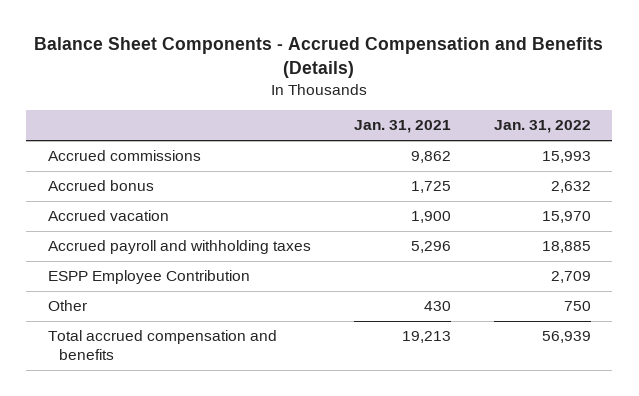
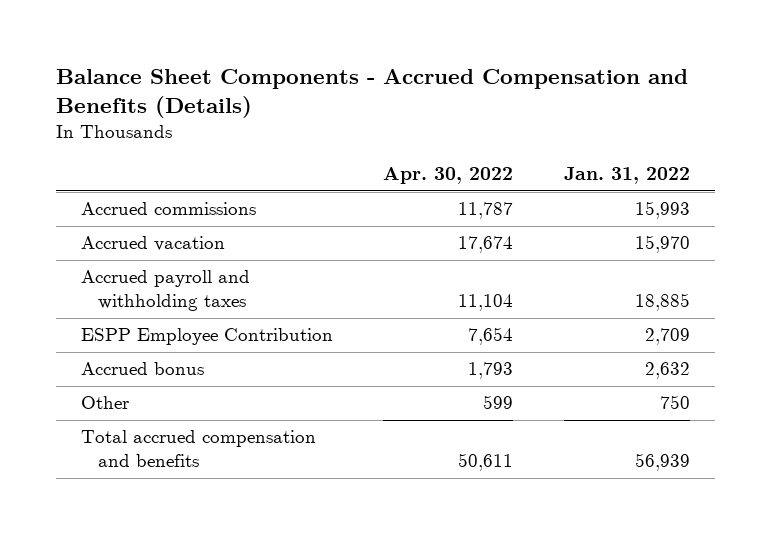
[353,120,451,134] Jan. 31, 2021 -> none
none -> [383,167,514,185] Apr. 30, 2022
[47,180,154,192] Accrued bonus -> [80,362,204,376] Accrued bonus

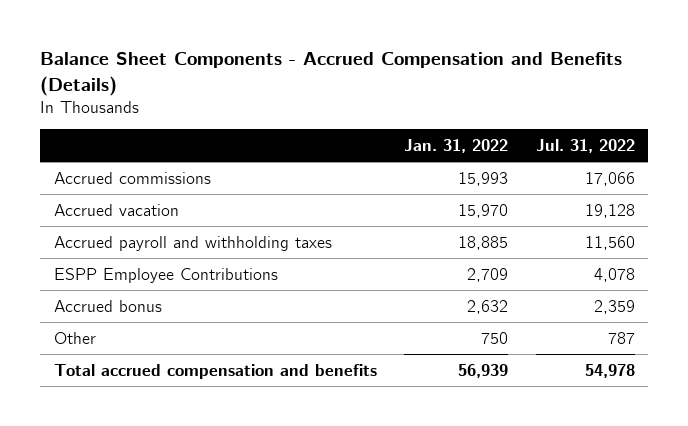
[383,167,514,185] Apr. 30, 2022 -> none
none -> [535,138,635,153] Jul. 31, 2022
[80,328,333,346] ESPP Employee Contribution -> [53,267,278,283] ESPP Employee Contributions

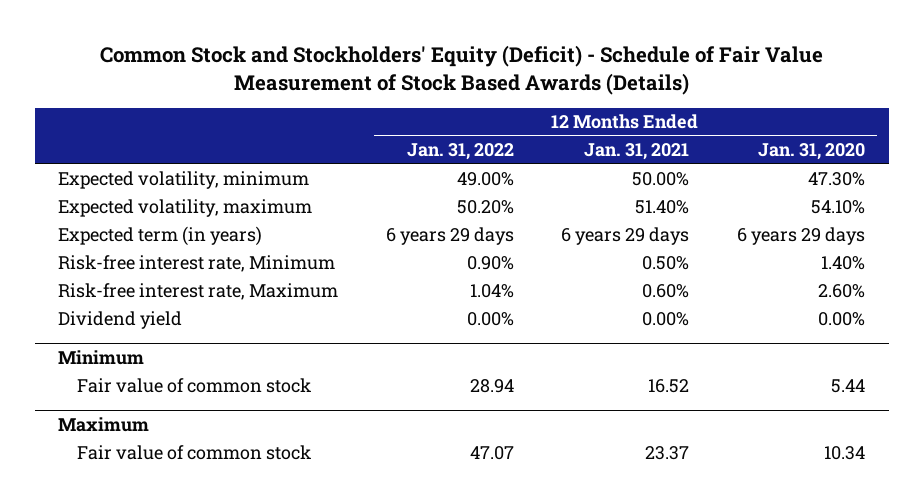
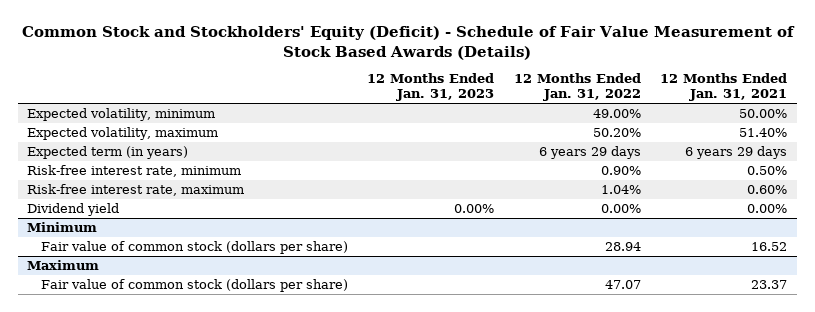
[758,143,866,161] Jan. 31, 2020 -> none
none -> [367,73,495,102] 12 Months Ended Jan. 31, 2023
[58,255,336,273] Risk-free interest rate, Minimum -> [27,164,242,177] Risk-free interest rate, minimum
[58,283,339,301] Risk-free interest rate, Maximum -> [27,183,245,196] Risk-free interest rate, maximum
[77,378,312,394] Fair value of common stock -> [40,240,348,254] Fair value of common stock (dollars per share)
[77,445,312,461] Fair value of common stock -> [40,278,348,292] Fair value of common stock (dollars per share)

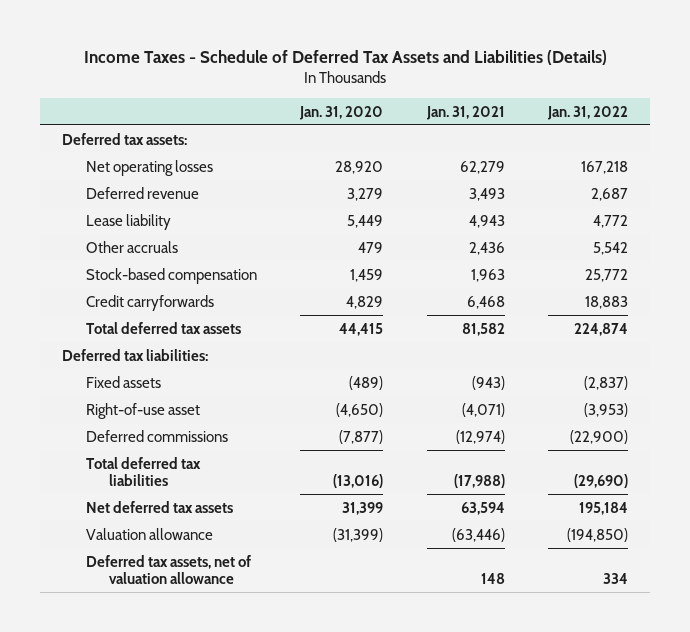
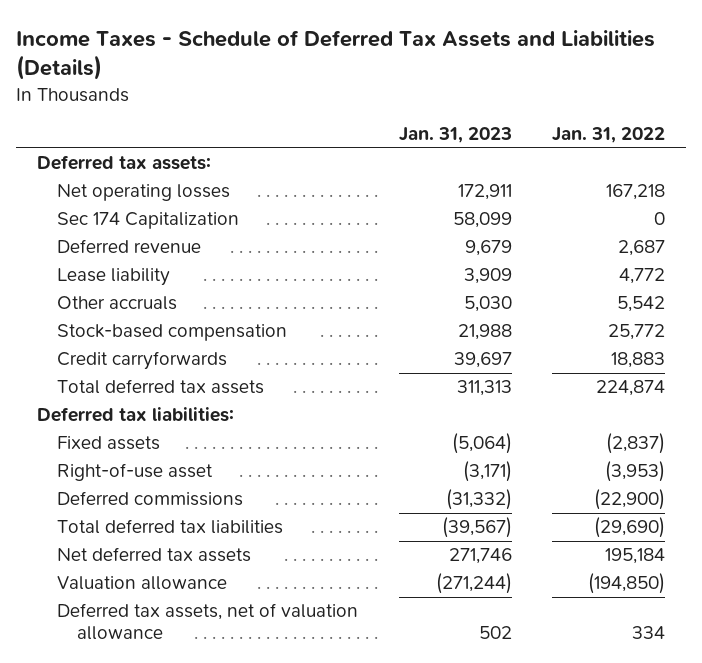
[299,105,384,120] Jan. 31, 2020 -> none
[425,105,505,120] Jan. 31, 2021 -> none
none -> [398,126,512,143] Jan. 31, 2023
none -> [56,212,239,230] Sec 174 Capitalization

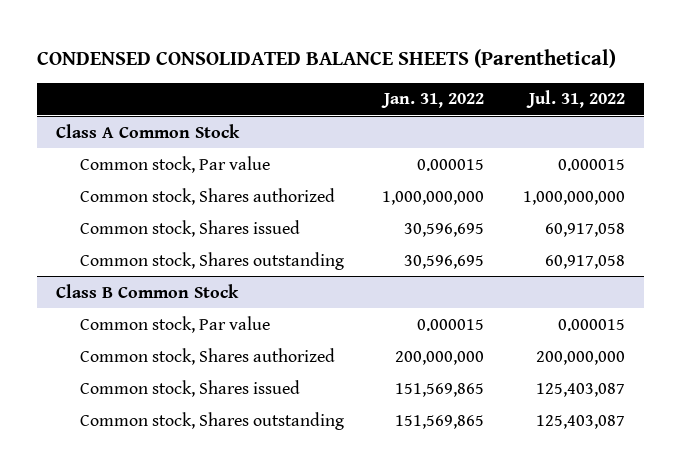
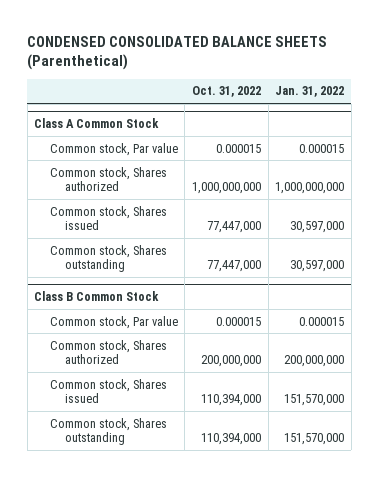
[525,90,625,109] Jul. 31, 2022 -> none
none -> [191,86,261,98] Oct. 31, 2022
[404,222,485,237] 30,596,695 -> [290,221,345,234] 30,597,000
[404,254,485,269] 30,596,695 -> [290,260,345,273] 30,597,000
[395,382,485,397] 151,569,865 -> [284,394,345,407] 151,570,000
[395,414,485,429] 151,569,865 -> [284,433,345,446] 151,570,000

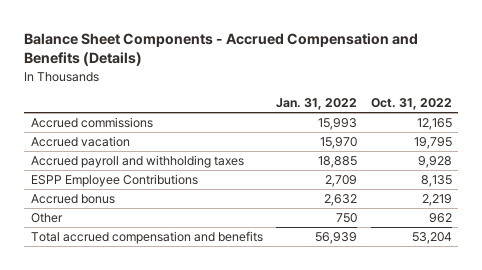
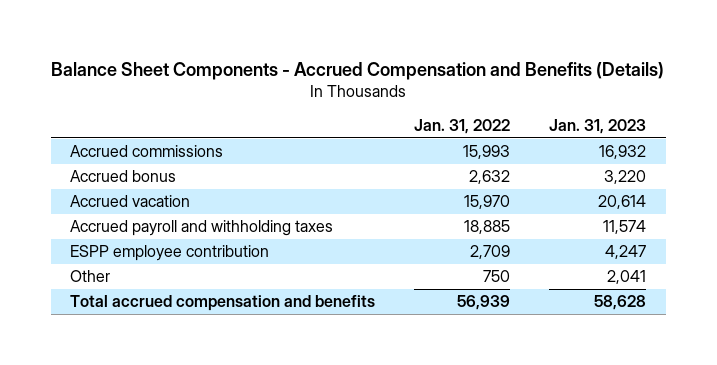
[370,98,452,111] Oct. 31, 2022 -> none
none -> [549,118,647,134] Jan. 31, 2023
[30,194,115,205] Accrued bonus -> [70,170,177,183] Accrued bonus
[30,174,198,188] ESPP Employee Contributions -> [70,245,270,262] ESPP employee contribution

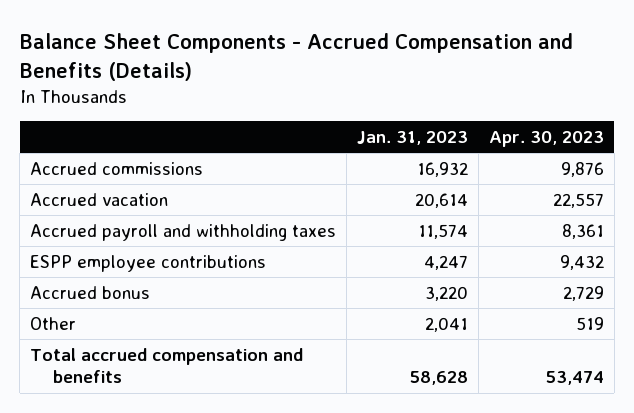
[414,118,511,134] Jan. 31, 2022 -> none
none -> [489,131,605,148] Apr. 30, 2023
[70,245,270,262] ESPP employee contribution -> [30,254,267,272] ESPP employee contributions
[70,170,177,183] Accrued bonus -> [30,285,151,299] Accrued bonus

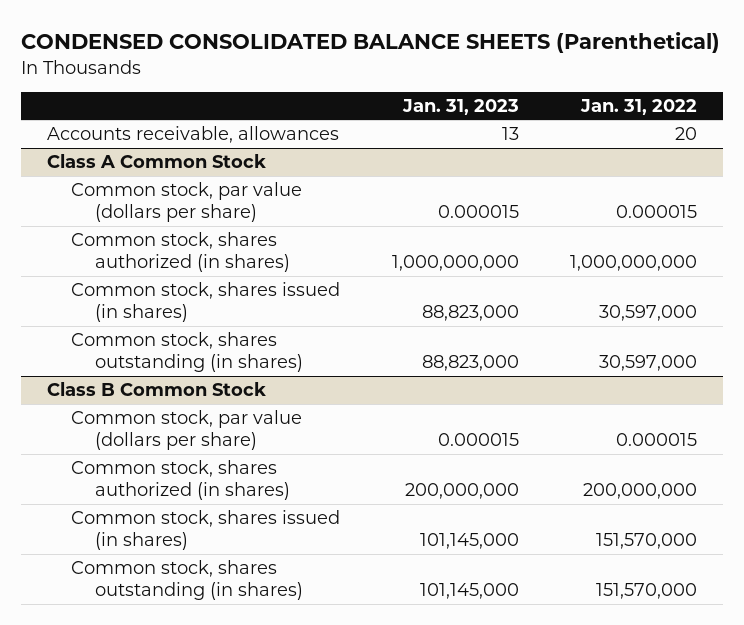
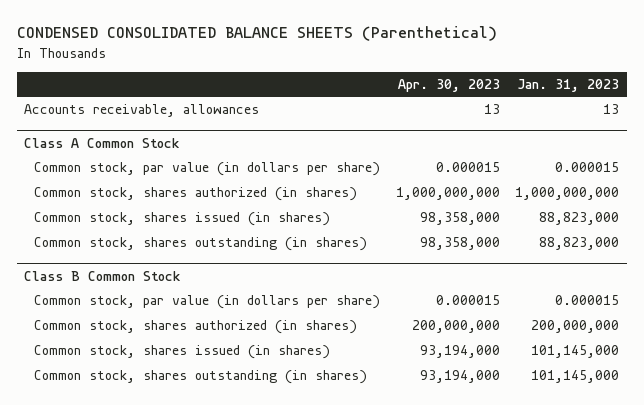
[580,99,698,116] Jan. 31, 2022 -> none
none -> [397,78,500,92] Apr. 30, 2023
[70,182,302,223] Common stock, par value (dollars per share) -> [34,162,381,177] Common stock, par value (in dollars per share)
[70,410,302,451] Common stock, par value (dollars per share) -> [34,295,381,310] Common stock, par value (in dollars per share)

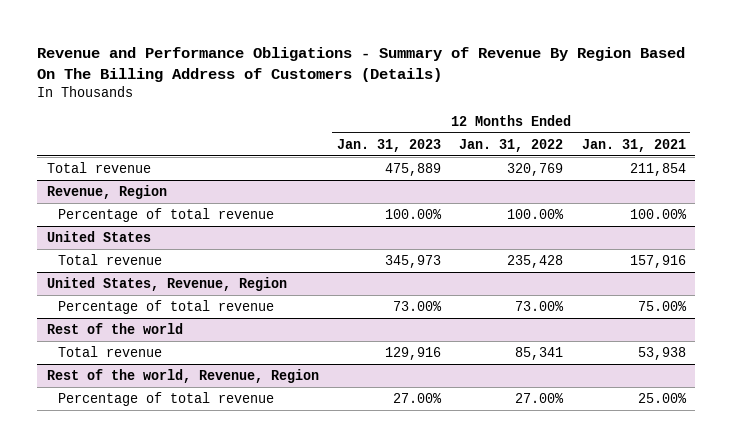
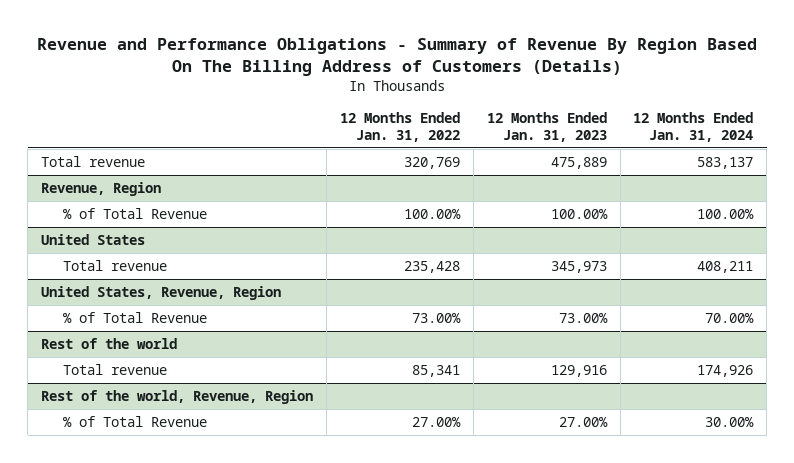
[581,138,686,152] Jan. 31, 2021 -> none
none -> [633,112,754,142] 12 Months Ended Jan. 31, 2024
[58,207,275,222] Percentage of total revenue -> [62,208,207,220] % of Total Revenue
[58,299,275,314] Percentage of total revenue -> [62,312,207,324] % of Total Revenue
[58,391,275,406] Percentage of total revenue -> [62,416,207,428] % of Total Revenue

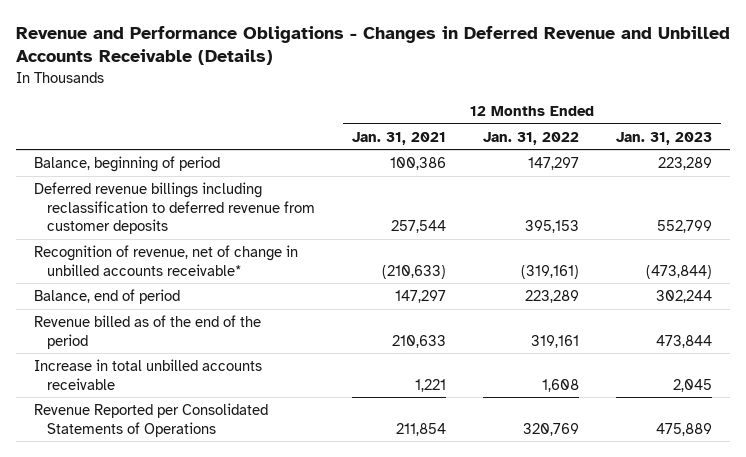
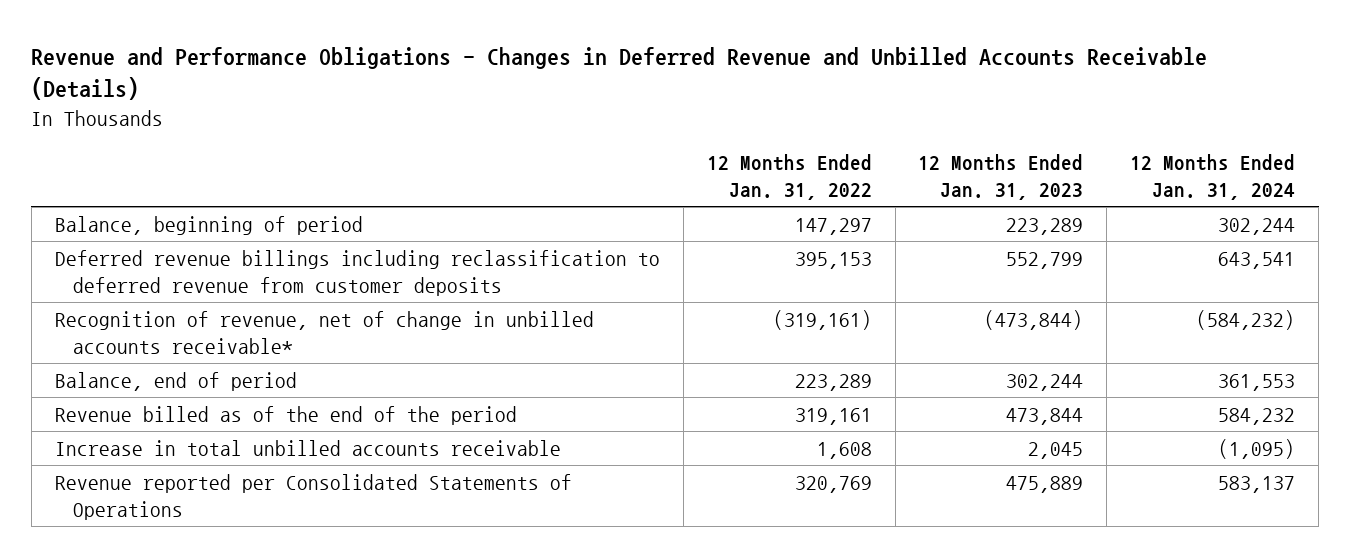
[352,131,447,145] Jan. 31, 2021 -> none
none -> [1130,154,1296,201] 12 Months Ended Jan. 31, 2024
[34,402,269,437] Revenue Reported per Consolidated Statements of Operations -> [54,473,572,520] Revenue reported per Consolidated Statements of Operations

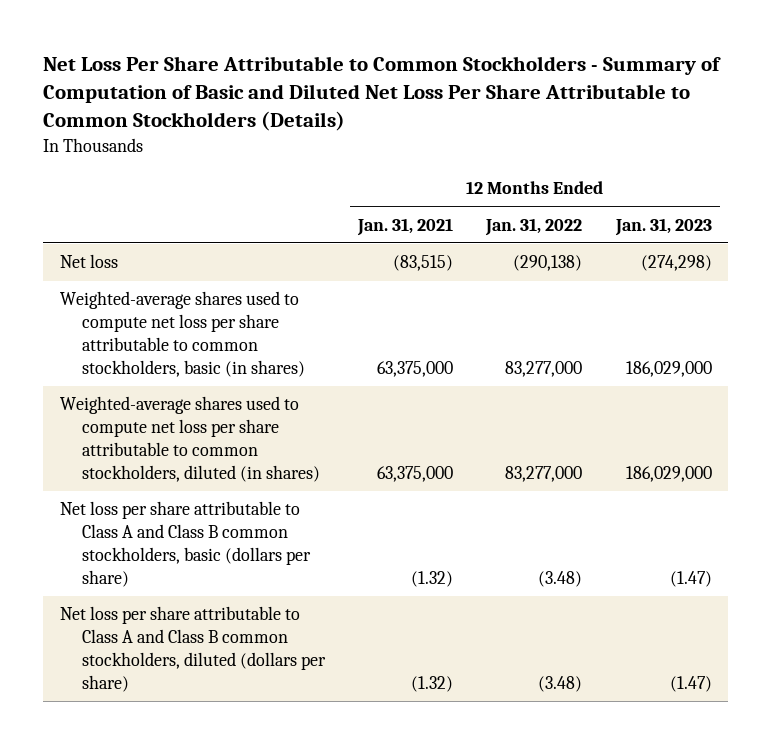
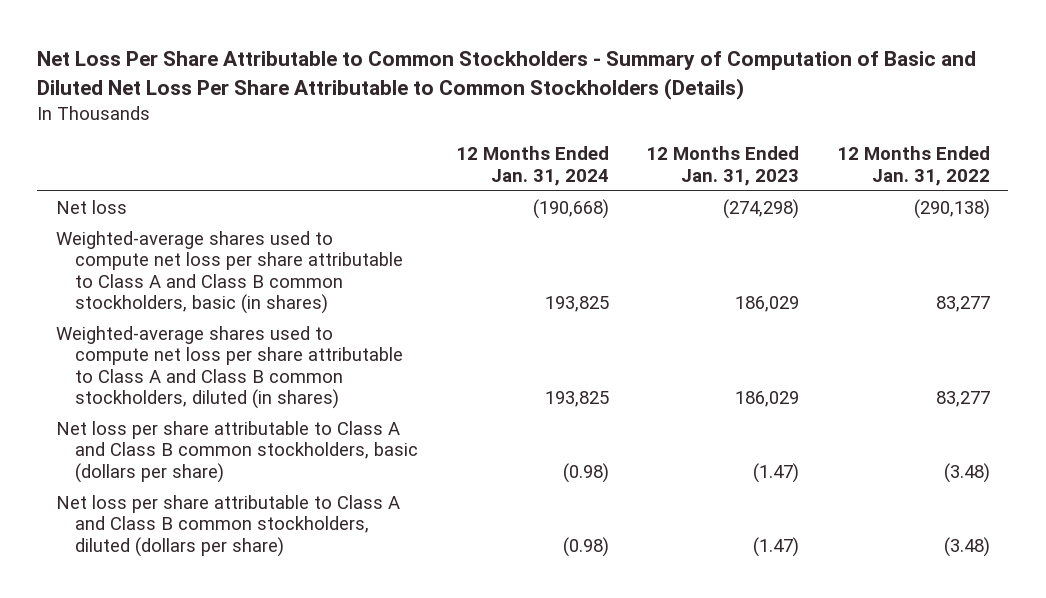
[357,217,454,236] Jan. 31, 2021 -> none
none -> [455,146,609,186] 12 Months Ended Jan. 31, 2024
[59,291,305,378] Weighted-average shares used to compute net loss per share attributable to common stockholders, basic (in shares) -> [56,231,404,314] Weighted-average shares used to compute net loss per share attributable to Class A and Class B common stockholders, basic (in shares)
[505,361,583,378] 83,277,000 -> [935,295,990,312] 83,277
[625,361,712,378] 186,029,000 -> [735,295,800,312] 186,029
[59,396,320,483] Weighted-average shares used to compute net loss per share attributable to common stockholders, diluted (in shares) -> [56,326,404,409] Weighted-average shares used to compute net loss per share attributable to Class A and Class B common stockholders, diluted (in shares)
[505,466,583,483] 83,277,000 -> [935,390,990,407] 83,277
[625,466,712,483] 186,029,000 -> [735,390,800,407] 186,029

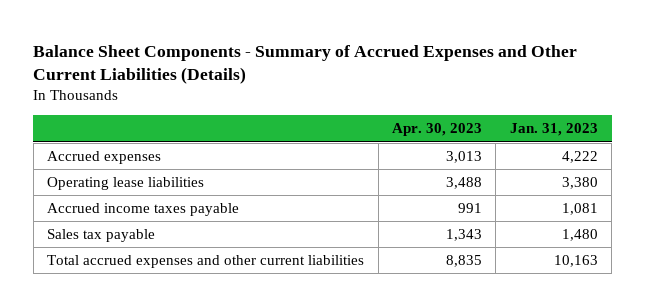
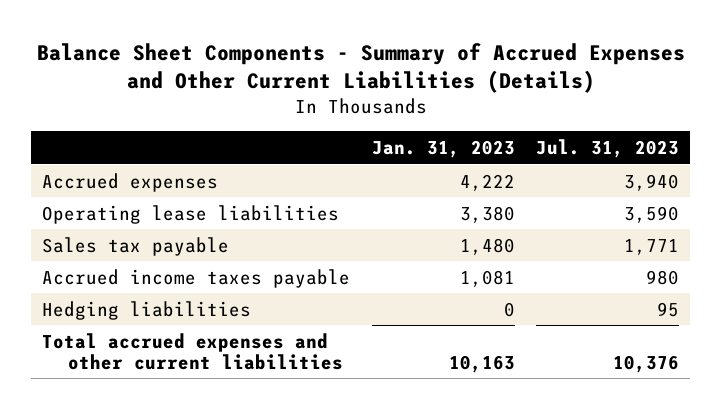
[391,123,482,137] Apr. 30, 2023 -> none
none -> [536,138,680,158] Jul. 31, 2023
[47,203,240,217] Accrued income taxes payable -> [42,268,351,288] Accrued income taxes payable
none -> [42,300,252,320] Hedging liabilities

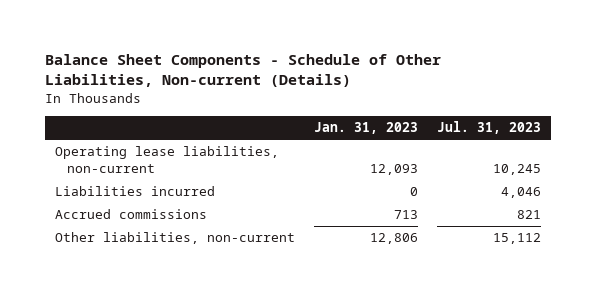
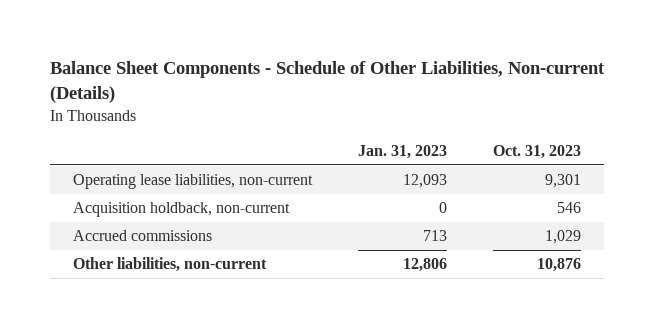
[437,121,542,135] Jul. 31, 2023 -> none
none -> [492,145,581,160] Oct. 31, 2023
[54,186,215,197] Liabilities incurred -> [72,202,290,218] Acquisition holdback, non-current

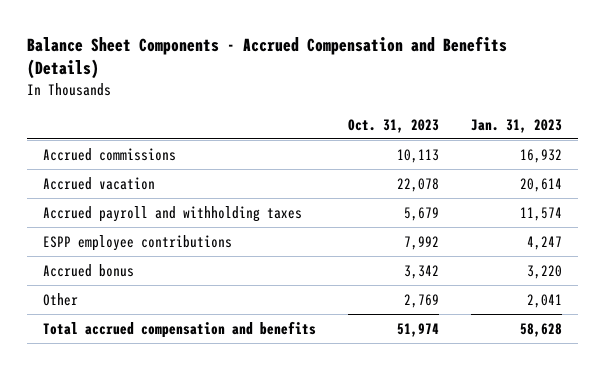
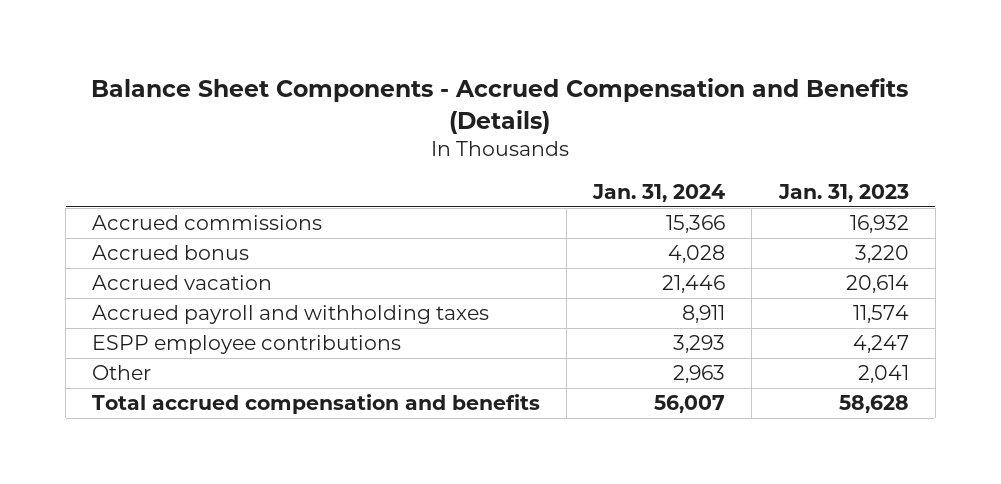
[347,118,439,133] Oct. 31, 2023 -> none
none -> [592,183,726,202] Jan. 31, 2024
[43,263,135,277] Accrued bonus -> [92,245,250,261] Accrued bonus

